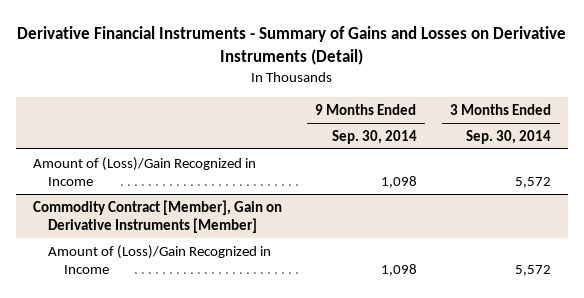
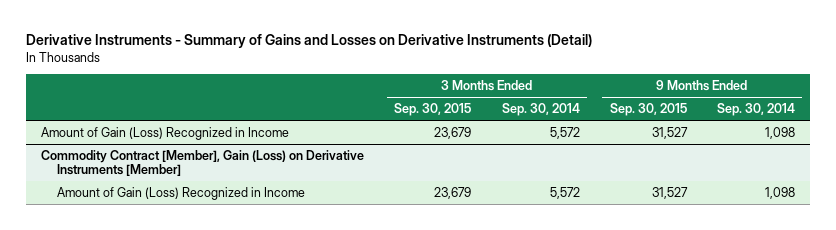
[17,26,567,66] Derivative Financial Instruments - Summary of Gains and Losses on Derivative Instruments (Detail) -> [26,34,593,49] Derivative Instruments - Summary of Gains and Losses on Derivative Instruments (Detail)
none -> [394,103,472,117] Sep. 30, 2015
none -> [609,103,687,117] Sep. 30, 2015
[32,156,256,186] Amount of (Loss)/Gain Recognized in Income -> [41,126,290,140] Amount of Gain (Loss) Recognized in Income
[32,199,282,233] Commodity Contract [Member], Gain on Derivative Instruments [Member] -> [41,149,365,177] Commodity Contract [Member], Gain (Loss) on Derivative Instruments [Member]
[48,244,272,274] Amount of (Loss)/Gain Recognized in Income -> [56,186,305,200] Amount of Gain (Loss) Recognized in Income

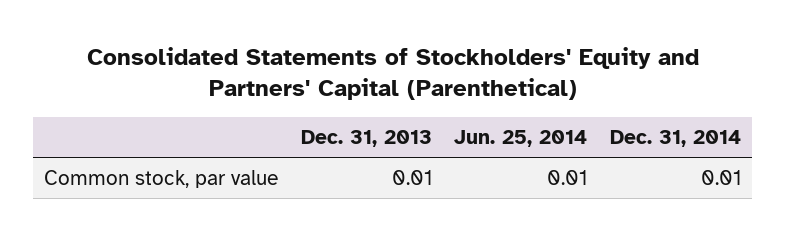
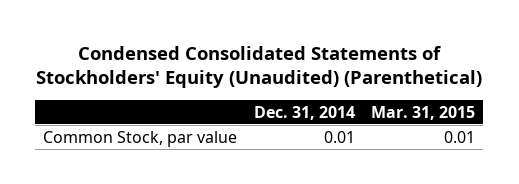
[86,46,699,101] Consolidated Statements of Stockholders' Equity and Partners' Capital (Parenthetical) -> [36,45,483,89] Condensed Consolidated Statements of Stockholders' Equity (Unaudited) (Parenthetical)
[300,130,432,148] Dec. 31, 2013 -> none
[454,130,588,148] Jun. 25, 2014 -> none
none -> [371,105,476,120] Mar. 31, 2015
[44,170,279,189] Common stock, par value -> [43,130,238,147] Common Stock, par value

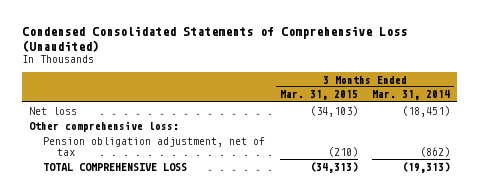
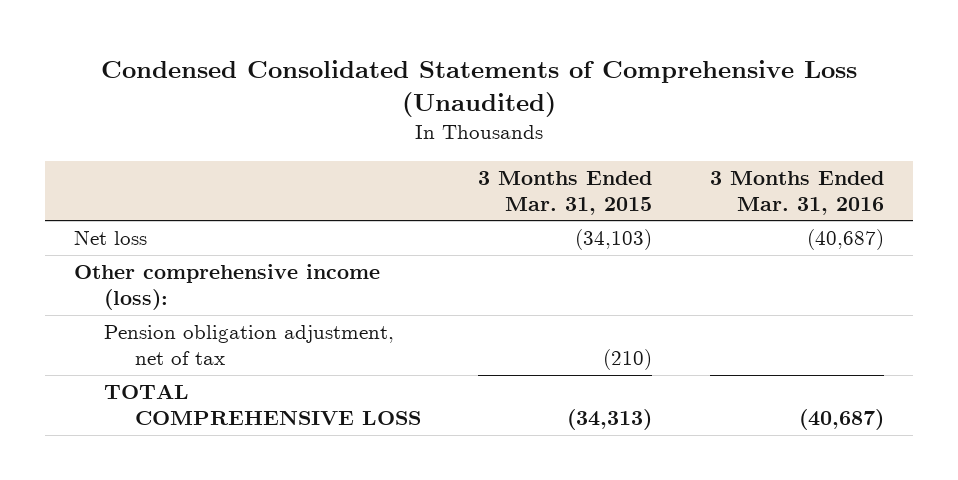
[372,90,451,101] Mar. 31, 2014 -> none
none -> [709,170,884,215] 3 Months Ended Mar. 31, 2016
[29,120,180,132] Other comprehensive loss: -> [73,264,380,311] Other comprehensive income (loss):

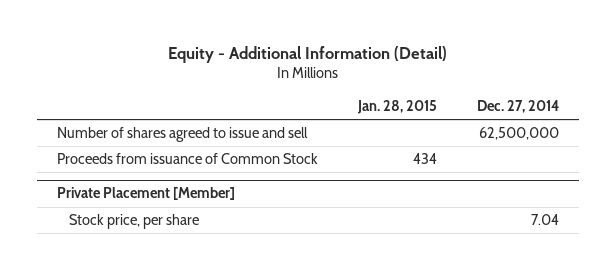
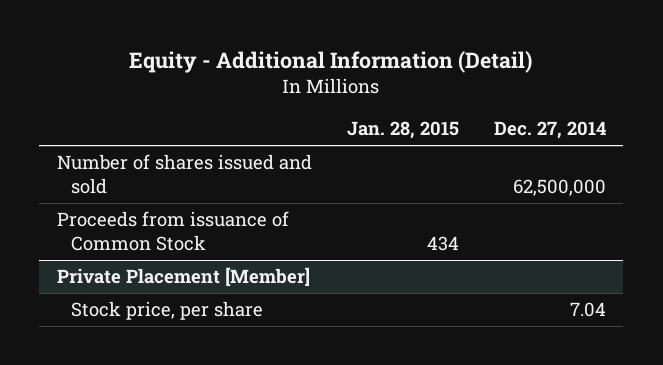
[57,127,309,143] Number of shares agreed to issue and sell -> [56,154,312,195] Number of shares issued and sold

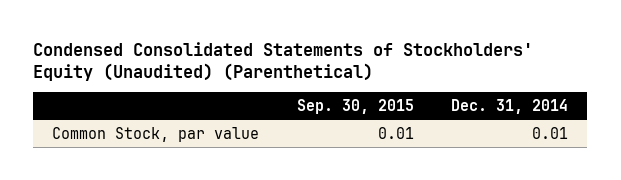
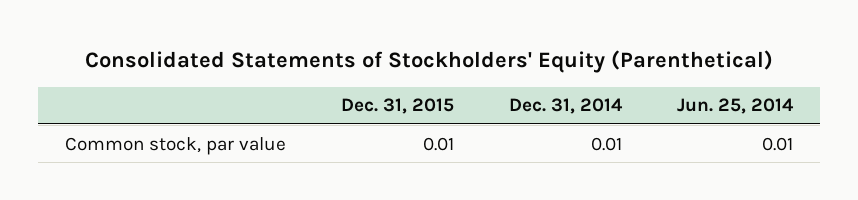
[33,41,534,81] Condensed Consolidated Statements of Stockholders' Equity (Unaudited) (Parenthetical) -> [84,50,773,74] Consolidated Statements of Stockholders' Equity (Parenthetical)
[296,98,414,114] Sep. 30, 2015 -> none
none -> [340,98,454,115] Dec. 31, 2015
none -> [676,98,794,115] Jun. 25, 2014
[52,126,260,142] Common Stock, par value -> [65,136,287,155] Common stock, par value

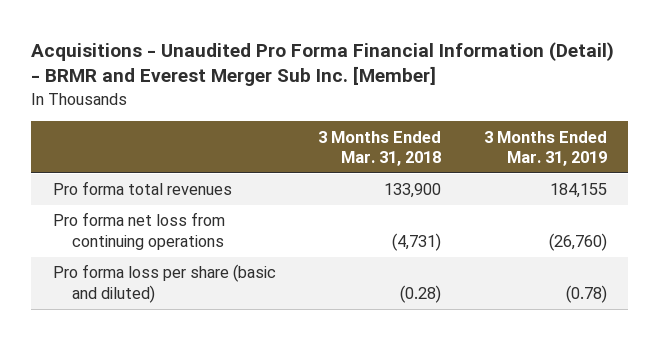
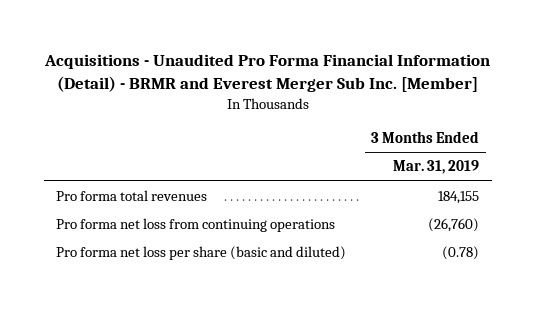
[318,130,442,166] 3 Months Ended Mar. 31, 2018 -> none
[52,264,276,303] Pro forma loss per share (basic and diluted) -> [56,246,347,261] Pro forma net loss per share (basic and diluted)

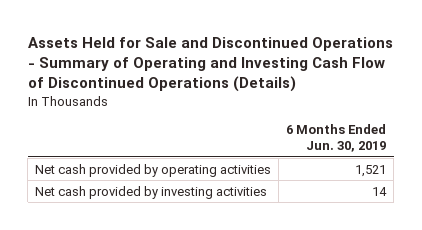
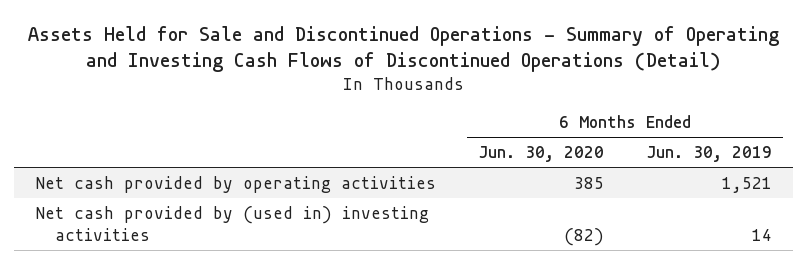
[27,37,393,93] Assets Held for Sale and Discontinued Operations - Summary of Operating and Investing Cash Flow of Discontinued Operations (Details) -> [27,25,779,73] Assets Held for Sale and Discontinued Operations - Summary of Operating and Investing Cash Flows of Discontinued Operations (Detail)
none -> [477,146,604,163] Jun. 30, 2020
[35,185,268,199] Net cash provided by investing activities -> [35,205,429,241] Net cash provided by (used in) investing activities

